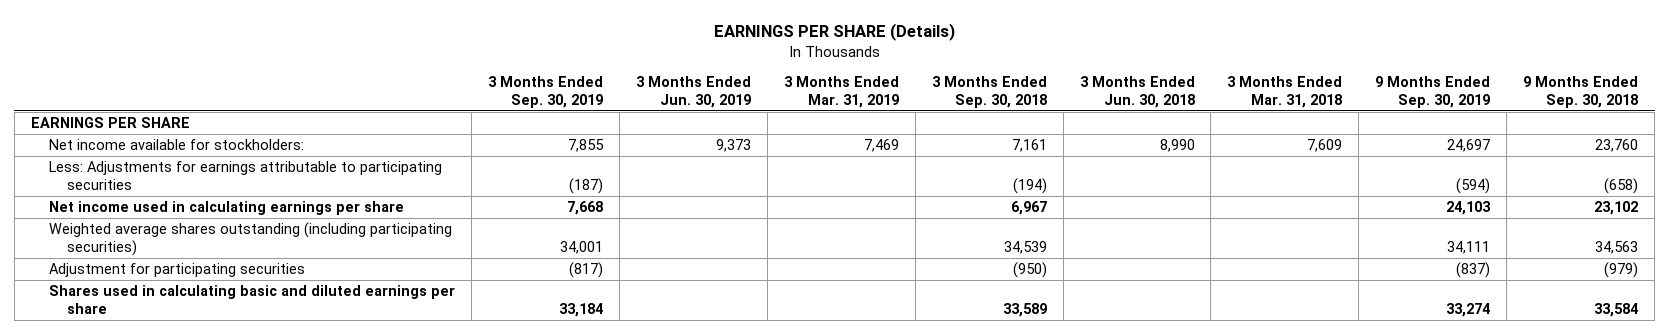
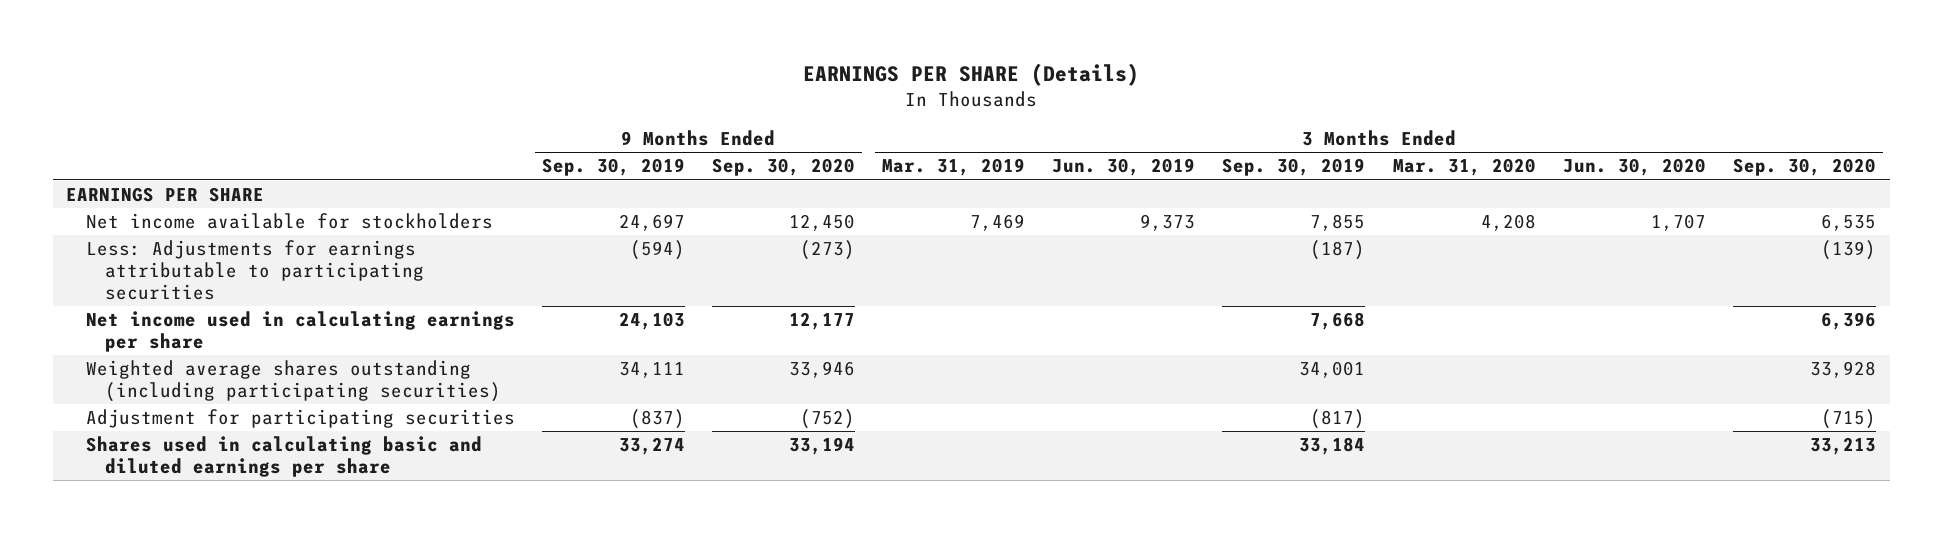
[931,76,1047,109] 3 Months Ended Sep. 30, 2018 -> none
[1079,76,1195,109] 3 Months Ended Jun. 30, 2018 -> none
[1227,76,1343,109] 3 Months Ended Mar. 31, 2018 -> none
[1523,76,1639,109] 9 Months Ended Sep. 30, 2018 -> none
none -> [711,158,855,177] Sep. 30, 2020
none -> [1392,158,1536,177] Mar. 31, 2020
none -> [1562,158,1706,177] Jun. 30, 2020
none -> [1733,158,1877,177] Sep. 30, 2020
[49,139,305,151] Net income available for stockholders: -> [85,213,493,230] Net income available for stockholders

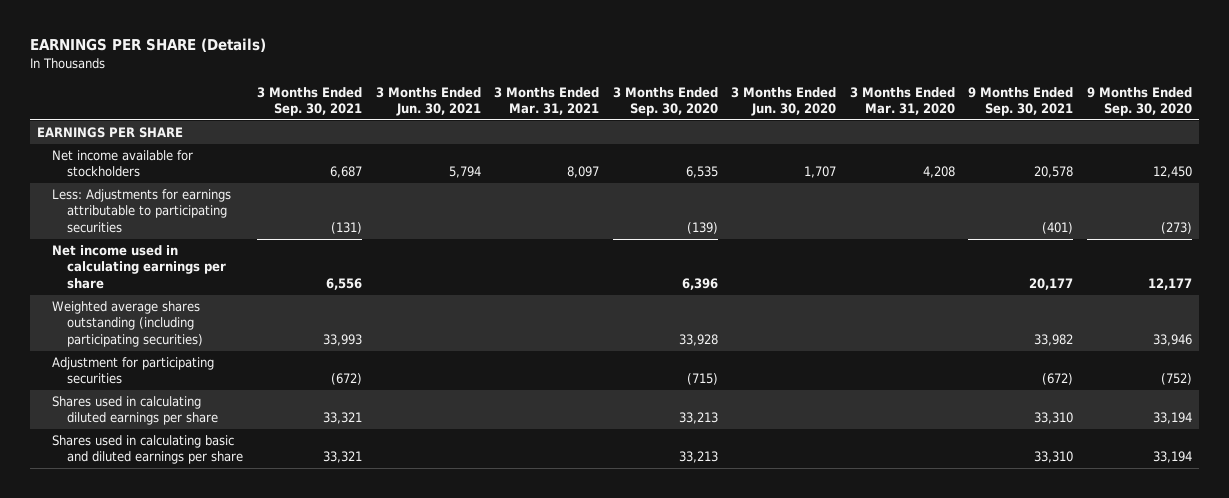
[541,158,685,177] Sep. 30, 2019 -> none
[882,158,1026,177] Mar. 31, 2019 -> none
[1052,158,1196,177] Jun. 30, 2019 -> none
[1222,158,1366,177] Sep. 30, 2019 -> none
none -> [256,86,362,117] 3 Months Ended Sep. 30, 2021
none -> [375,86,481,117] 3 Months Ended Jun. 30, 2021
none -> [494,86,600,116] 3 Months Ended Mar. 31, 2021
none -> [968,86,1074,117] 9 Months Ended Sep. 30, 2021
none -> [52,396,219,426] Shares used in calculating diluted earnings per share

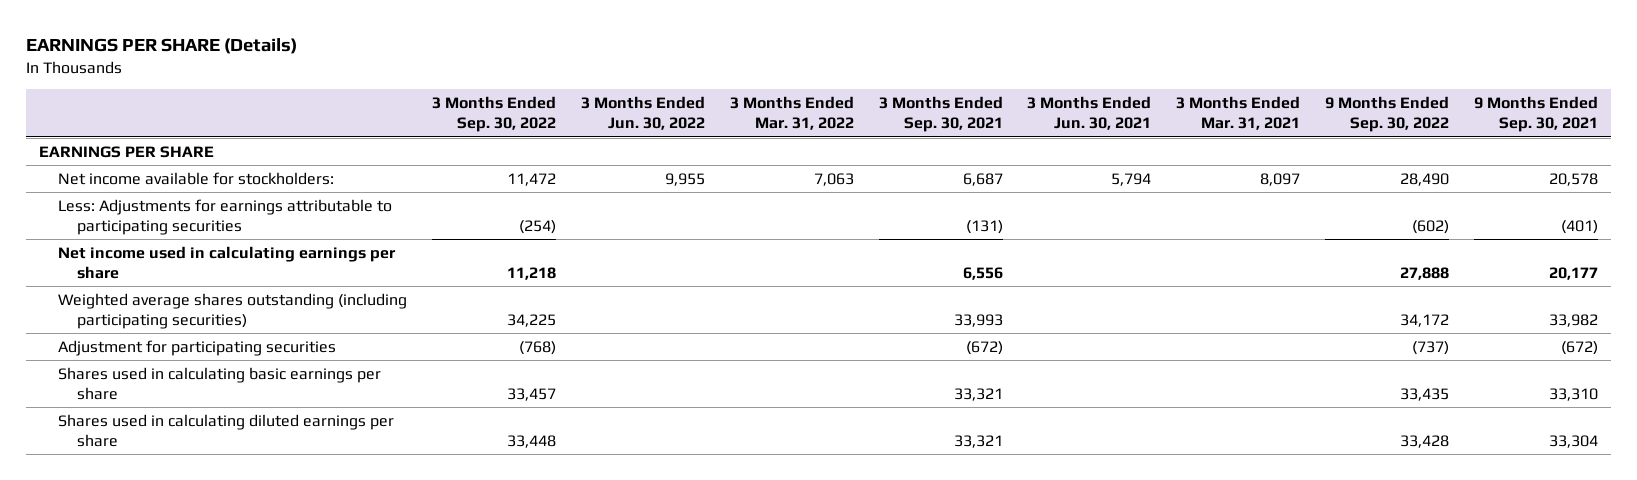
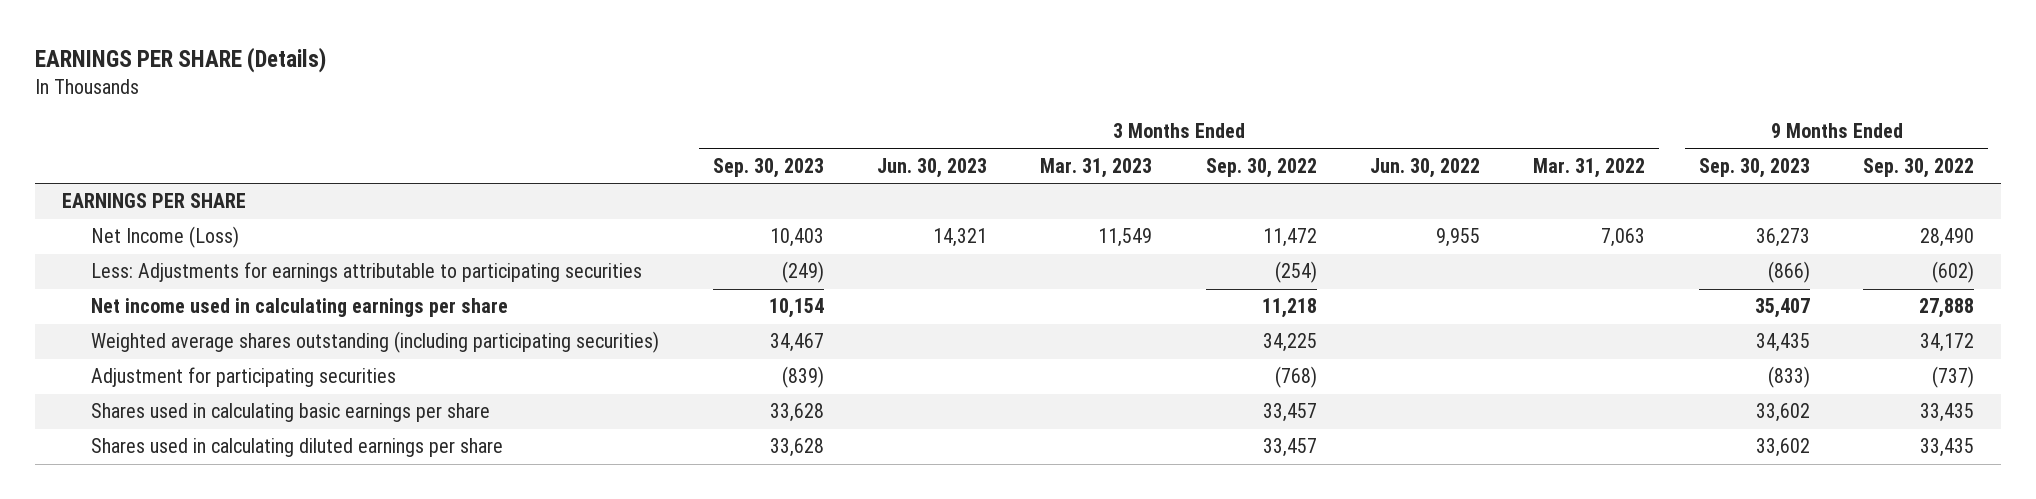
[878,95,1003,133] 3 Months Ended Sep. 30, 2021 -> none
[1027,95,1152,131] 3 Months Ended Jun. 30, 2021 -> none
[1176,95,1301,131] 3 Months Ended Mar. 31, 2021 -> none
[1474,95,1599,133] 9 Months Ended Sep. 30, 2021 -> none
none -> [712,157,824,178] Sep. 30, 2023
none -> [877,157,988,178] Jun. 30, 2023
none -> [1040,157,1153,178] Mar. 31, 2023
none -> [1698,157,1810,178] Sep. 30, 2023
[57,171,334,185] Net income available for stockholders: -> [91,226,240,249] Net Income (Loss)
[506,435,556,449] 33,448 -> [1262,438,1317,458] 33,457
[1400,435,1450,449] 33,428 -> [1920,438,1975,458] 33,435

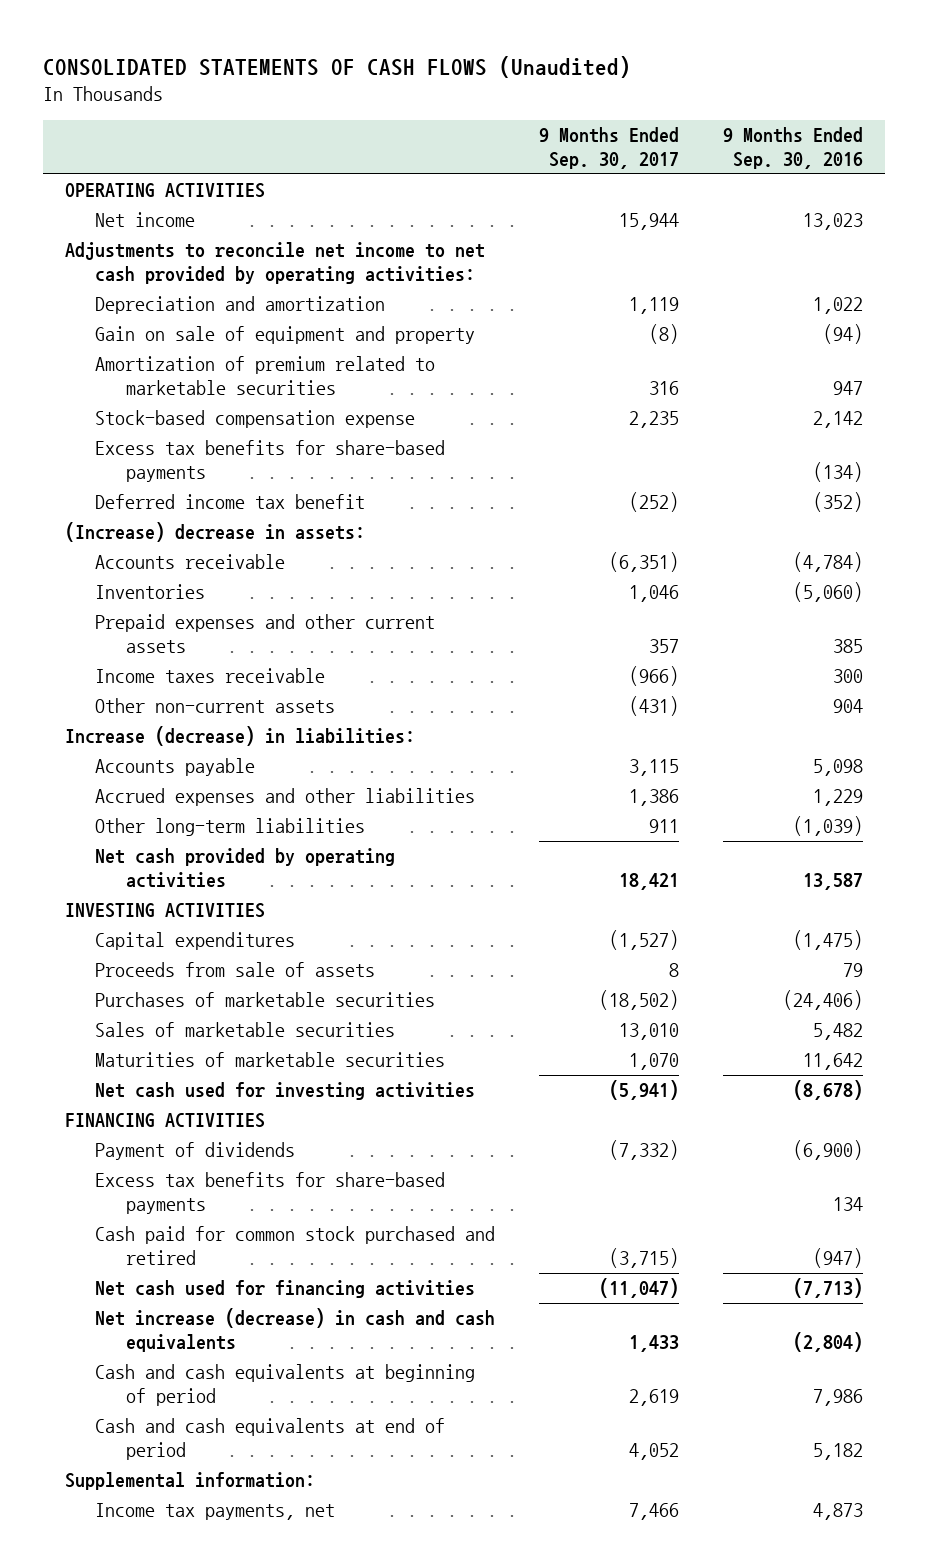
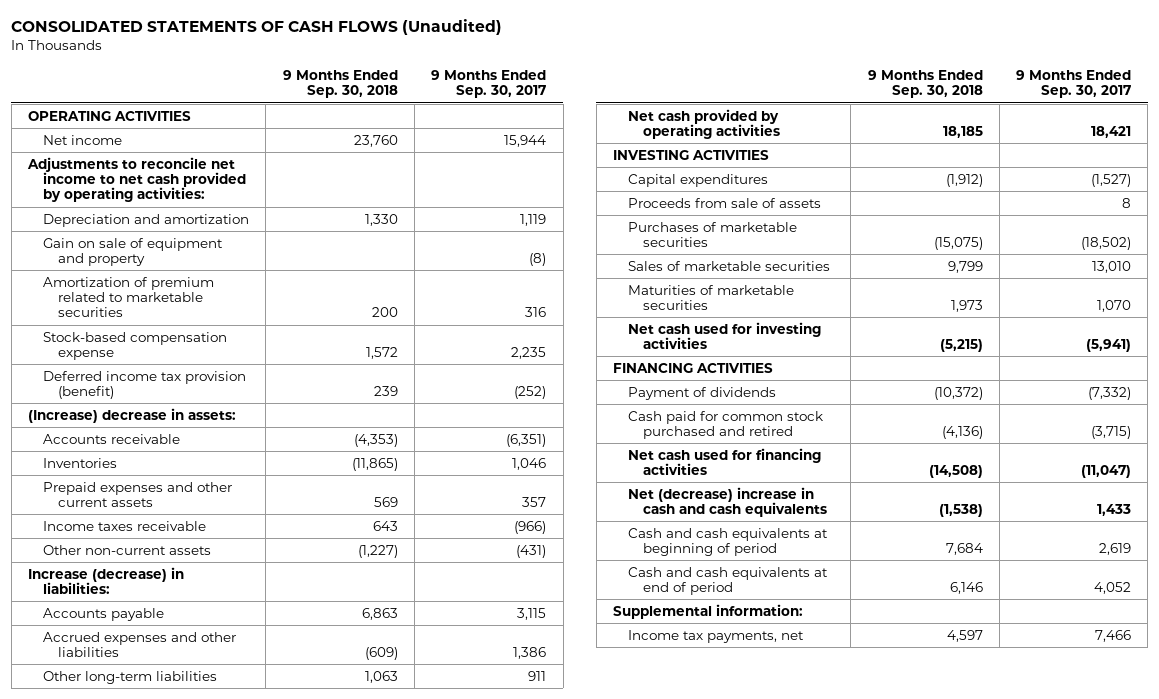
[723,127,864,170] 9 Months Ended Sep. 30, 2016 -> none
none -> [282,69,398,99] 9 Months Ended Sep. 30, 2018
[95,440,446,483] Excess tax benefits for share-based payments -> none
[95,494,366,510] Deferred income tax benefit -> [42,370,246,400] Deferred income tax provision (benefit)
[95,1172,446,1215] Excess tax benefits for share-based payments -> none
[95,1308,496,1353] Net increase (decrease) in cash and cash equivalents -> [627,486,827,518] Net (decrease) increase in cash and cash equivalents

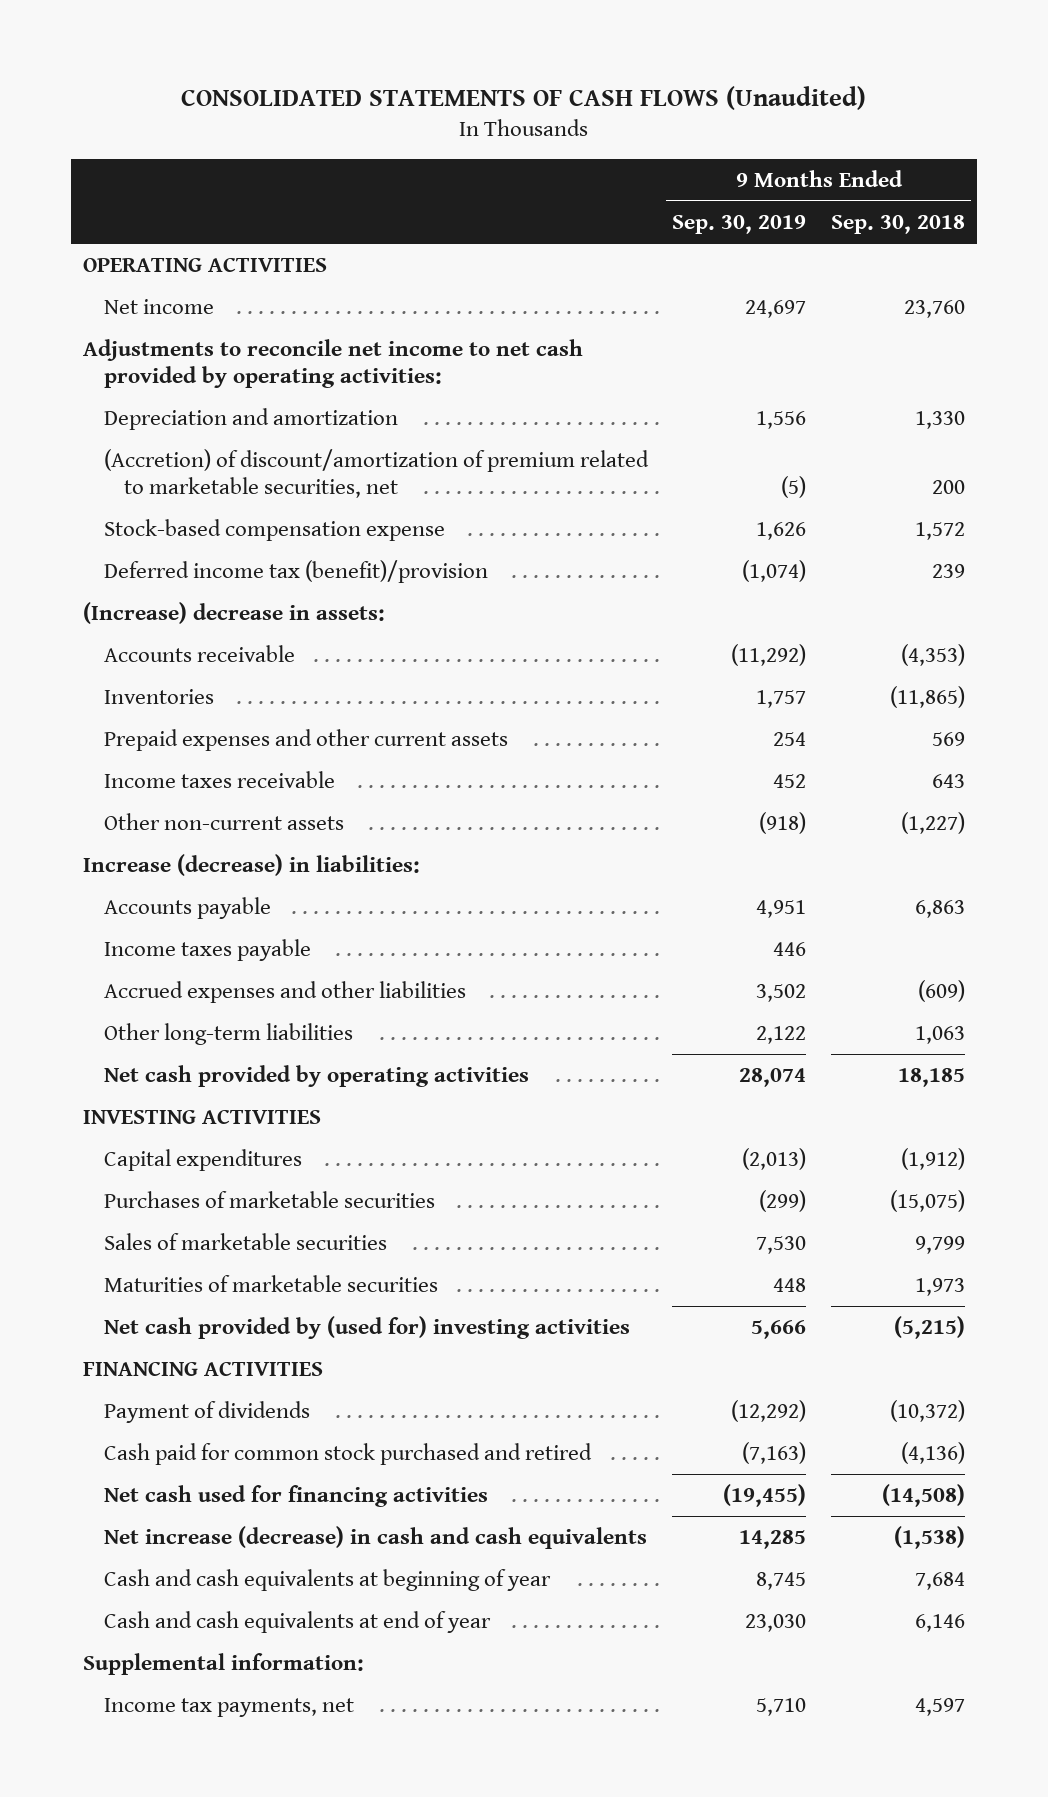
[431,69,547,99] 9 Months Ended Sep. 30, 2017 -> none
none -> [672,214,807,234] Sep. 30, 2019
[42,237,223,267] Gain on sale of equipment and property -> none
[42,276,214,318] Amortization of premium related to marketable securities -> [103,449,649,499] (Accretion) of discount/amortization of premium related to marketable securities, net
[42,370,246,400] Deferred income tax provision (benefit) -> [103,560,488,584] Deferred income tax (benefit)/provision
none -> [103,939,311,962] Income taxes payable
[627,197,821,208] Proceeds from sale of assets -> none
[627,321,821,350] Net cash used for investing activities -> [103,1316,630,1340] Net cash provided by (used for) investing activities
[627,486,827,518] Net (decrease) increase in cash and cash equivalents -> [103,1526,647,1550] Net increase (decrease) in cash and cash equivalents
[627,527,828,557] Cash and cash equivalents at beginning of period -> [103,1569,551,1592] Cash and cash equivalents at beginning of year
[627,566,828,596] Cash and cash equivalents at end of period -> [103,1611,491,1634] Cash and cash equivalents at end of year

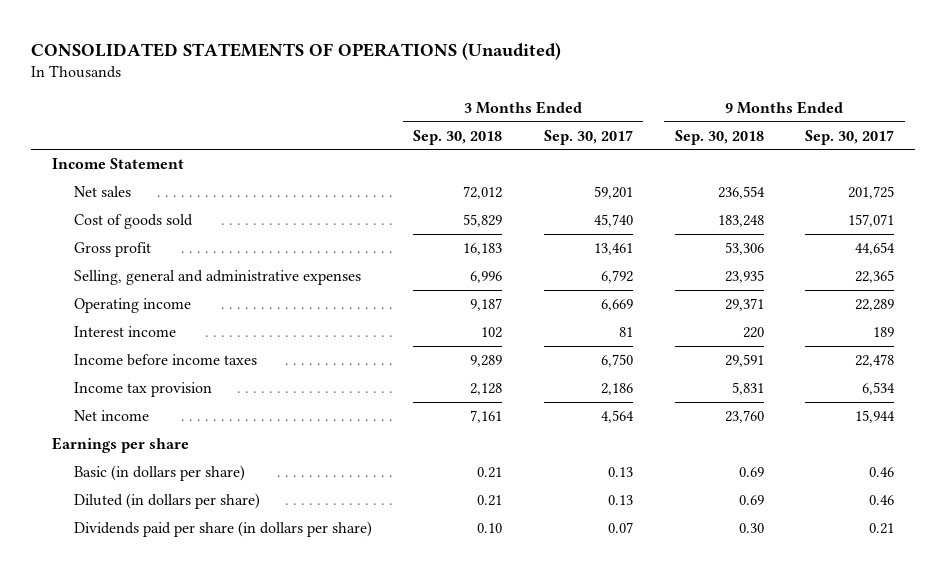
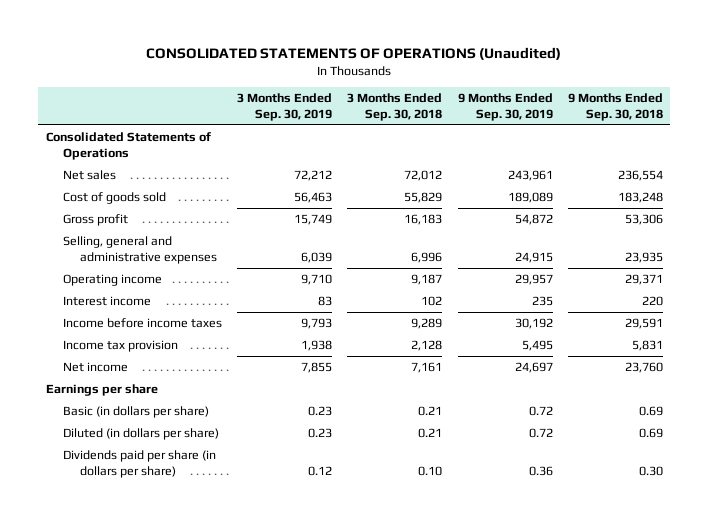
[543,129,633,145] Sep. 30, 2017 -> none
[805,129,895,145] Sep. 30, 2017 -> none
none -> [237,93,333,121] 3 Months Ended Sep. 30, 2019
none -> [457,93,553,121] 9 Months Ended Sep. 30, 2019
[52,158,185,170] Income Statement -> [46,132,212,160] Consolidated Statements of Operations

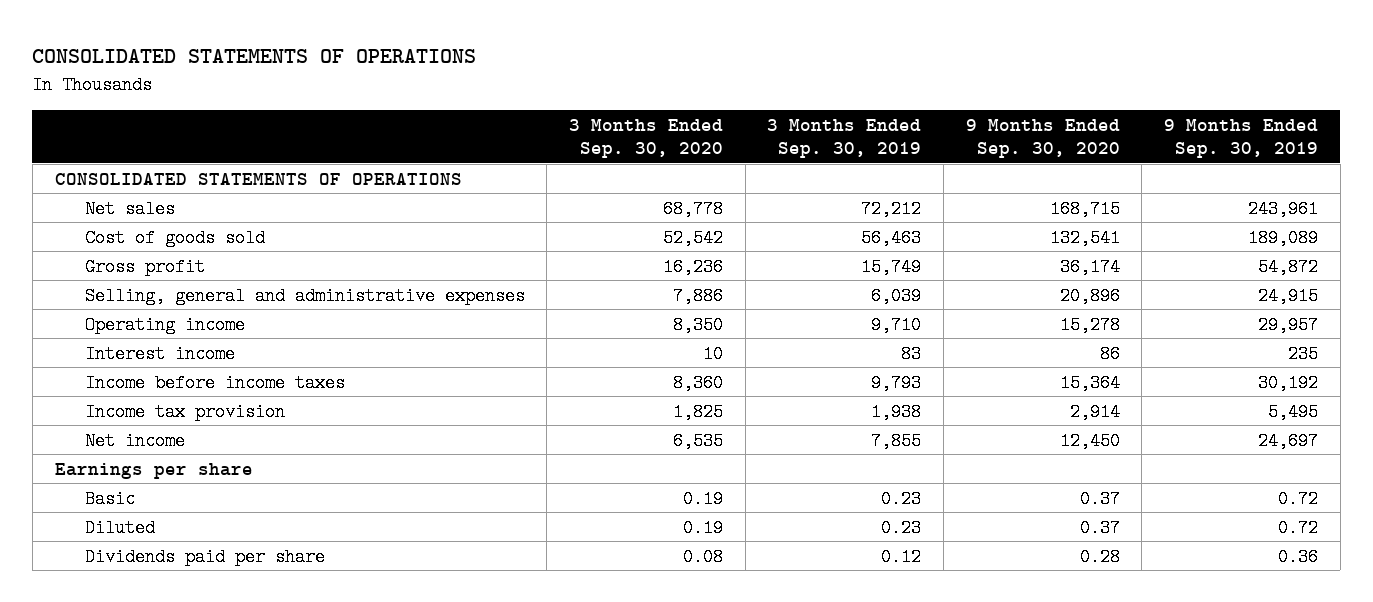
[146,46,562,60] CONSOLIDATED STATEMENTS OF OPERATIONS (Unaudited) -> [32,49,477,64] CONSOLIDATED STATEMENTS OF OPERATIONS
[347,93,443,121] 3 Months Ended Sep. 30, 2018 -> none
[567,93,663,121] 9 Months Ended Sep. 30, 2018 -> none
none -> [569,118,724,159] 3 Months Ended Sep. 30, 2020
none -> [965,118,1120,159] 9 Months Ended Sep. 30, 2020
[46,132,212,160] Consolidated Statements of Operations -> [54,172,462,185] CONSOLIDATED STATEMENTS OF OPERATIONS
[62,406,209,419] Basic (in dollars per share) -> [84,489,135,508] Basic
[62,428,219,441] Diluted (in dollars per share) -> [84,518,155,537] Diluted
[62,450,216,478] Dividends paid per share (in dollars per share) -> [84,547,325,566] Dividends paid per share

